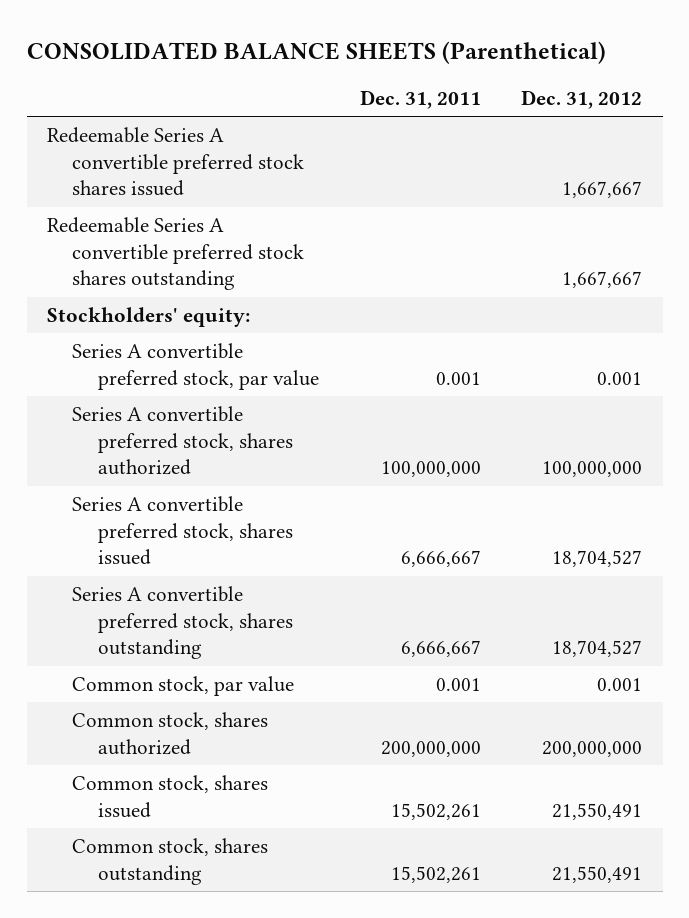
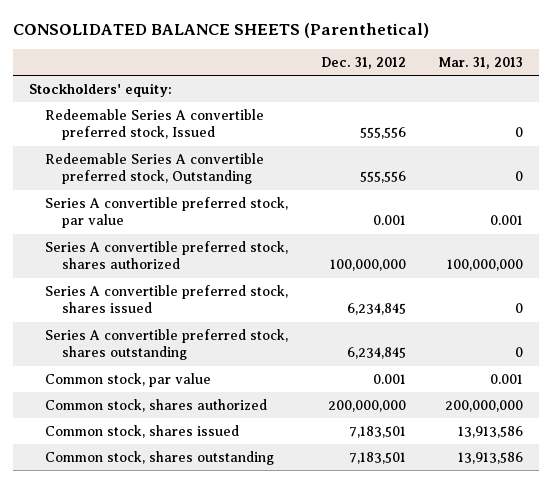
[359,90,481,110] Dec. 31, 2011 -> none
none -> [438,56,524,69] Mar. 31, 2013
[46,126,305,197] Redeemable Series A convertible preferred stock shares issued -> none
[46,216,305,291] Redeemable Series A convertible preferred stock shares outstanding -> none
none -> [45,109,265,141] Redeemable Series A convertible preferred stock, Issued
none -> [45,153,265,185] Redeemable Series A convertible preferred stock, Outstanding
[552,550,643,568] 18,704,527 -> [346,303,406,316] 6,234,845
[552,640,643,658] 18,704,527 -> [346,347,406,360] 6,234,845
[552,802,643,820] 21,550,491 -> [348,426,406,439] 7,183,501
[552,865,643,883] 21,550,491 -> [348,452,406,465] 7,183,501

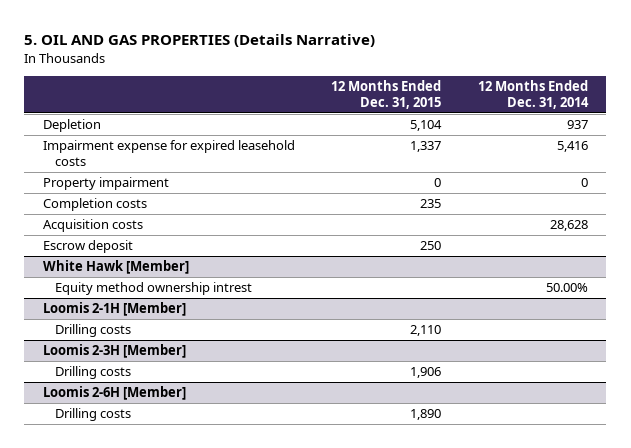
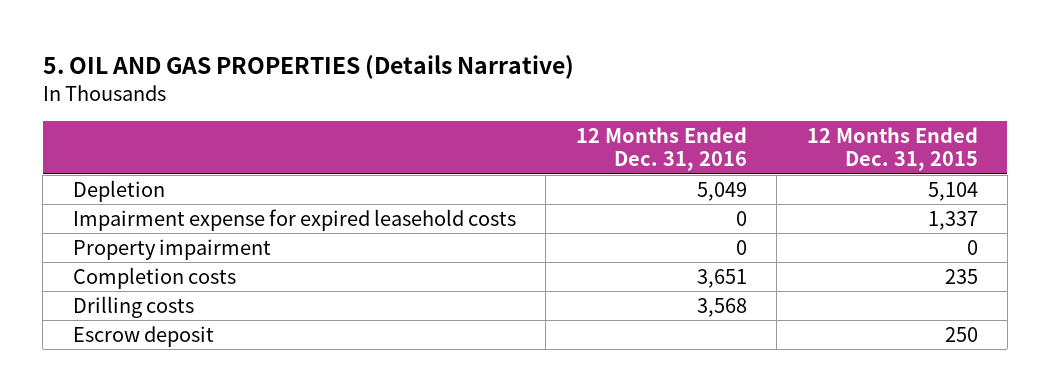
[478,79,590,110] 12 Months Ended Dec. 31, 2014 -> none
none -> [575,126,747,172] 12 Months Ended Dec. 31, 2016
[42,219,143,233] Acquisition costs -> none
none -> [72,296,194,319] Drilling costs
[42,260,189,275] White Hawk [Member] -> none
[54,282,252,296] Equity method ownership intrest -> none
[42,302,186,317] Loomis 2-1H [Member] -> none
[54,324,131,338] Drilling costs -> none
[42,344,186,359] Loomis 2-3H [Member] -> none
[54,366,131,380] Drilling costs -> none
[42,386,186,401] Loomis 2-6H [Member] -> none
[54,408,131,422] Drilling costs -> none

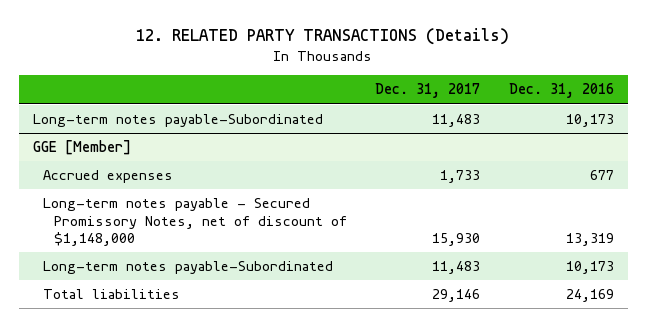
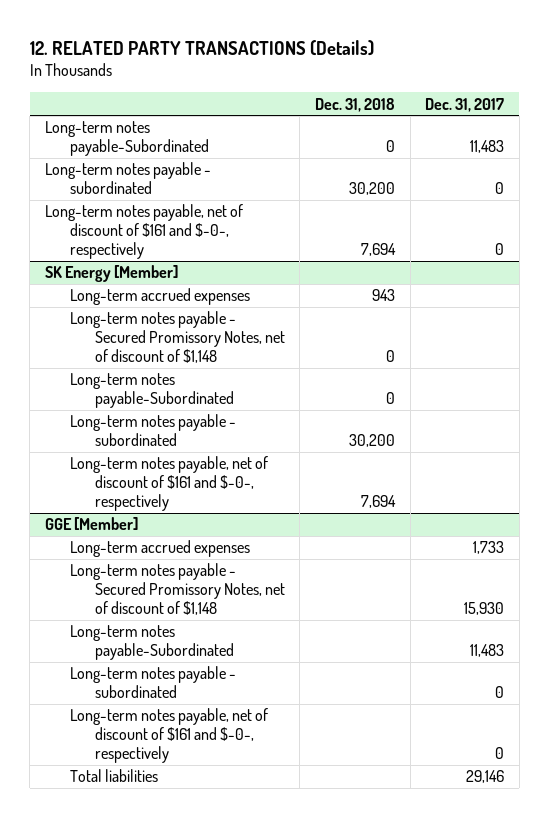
[508,83,614,99] Dec. 31, 2016 -> none
none -> [315,97,396,112] Dec. 31, 2018
none -> [45,162,212,195] Long-term notes payable - subordinated
none -> [45,204,244,260] Long-term notes payable, net of discount of $161 and $-0-, respectively
none -> [45,265,179,283] SK Energy [Member]
none -> [69,288,250,306] Long-term accrued expenses
none -> [69,311,285,364] Long-term notes payable - Secured Promissory Notes, net of discount of $1,148
none -> [69,373,234,409] Long-term notes payable-Subordinated
none -> [69,414,236,447] Long-term notes payable - subordinated
none -> [69,456,268,512] Long-term notes payable, net of discount of $161 and $-0-, respectively
[43,170,174,184] Accrued expenses -> [69,540,250,558] Long-term accrued expenses
[43,198,347,247] Long-term notes payable - Secured Promissory Notes, net of discount of $1,148,000 -> [69,563,285,616] Long-term notes payable - Secured Promissory Notes, net of discount of $1,148
none -> [69,666,236,699] Long-term notes payable - subordinated
none -> [69,708,268,764] Long-term notes payable, net of discount of $161 and $-0-, respectively

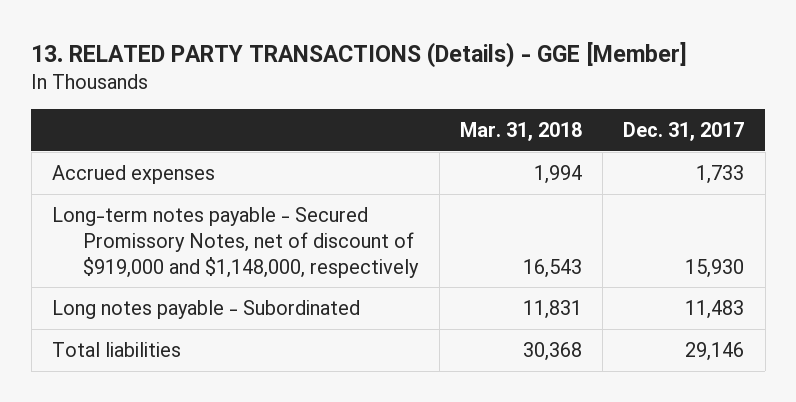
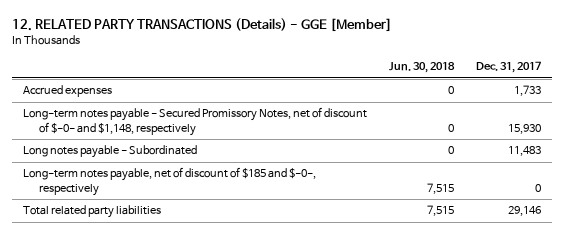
[31,42,688,69] 13. RELATED PARTY TRANSACTIONS (Details) - GGE [Member] -> [11,17,392,32] 12. RELATED PARTY TRANSACTIONS (Details) - GGE [Member]
[459,122,582,142] Mar. 31, 2018 -> none
none -> [388,62,455,74] Jun. 30, 2018
[51,206,420,278] Long-term notes payable - Secured Promissory Notes, net of discount of $919,000 and $1,148,000, respectively -> [22,107,367,136] Long-term notes payable - Secured Promissory Notes, net of discount of $-0- and $1,148, respectively
none -> [22,167,316,196] Long-term notes payable, net of discount of $185 and $-0-, respectively
[51,341,181,357] Total liabilities -> [22,205,161,219] Total related party liabilities

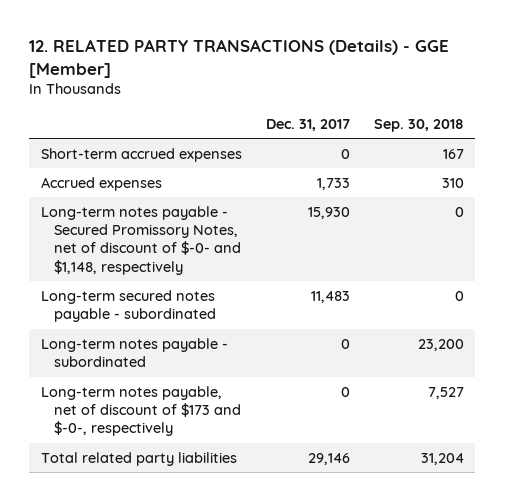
[388,62,455,74] Jun. 30, 2018 -> none
none -> [373,118,464,132] Sep. 30, 2018
none -> [41,147,243,162] Short-term accrued expenses
[22,145,197,159] Long notes payable - Subordinated -> [41,289,217,323] Long-term secured notes payable - subordinated
none -> [41,337,229,368] Long-term notes payable - subordinated
[22,167,316,196] Long-term notes payable, net of discount of $185 and $-0-, respectively -> [41,385,242,437] Long-term notes payable, net of discount of $173 and $-0-, respectively

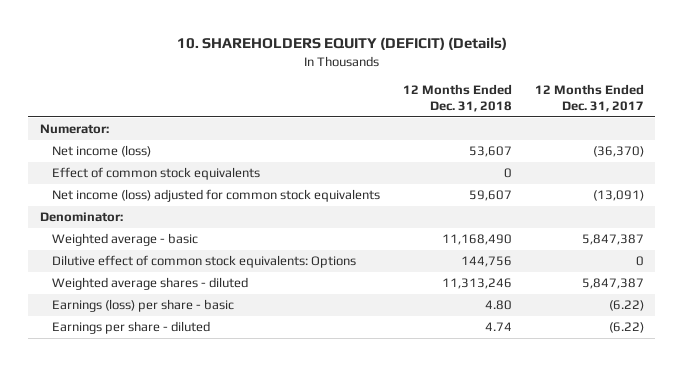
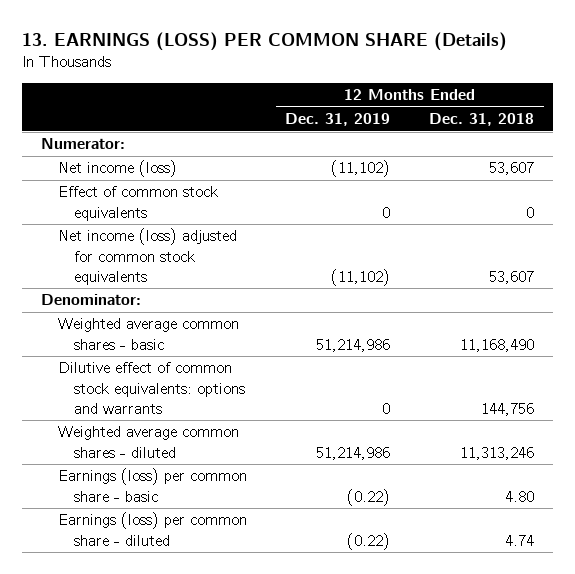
[176,37,507,51] 10. SHAREHOLDERS EQUITY (DEFICIT) (Details) -> [21,32,507,52] 13. EARNINGS (LOSS) PER COMMON SHARE (Details)
[534,84,644,112] 12 Months Ended Dec. 31, 2017 -> none
none -> [285,113,391,127] Dec. 31, 2019
[468,190,512,202] 59,607 -> [488,270,534,284] 53,607
[52,233,199,247] Weighted average - basic -> [57,318,239,350] Weighted average common shares - basic
[52,255,357,269] Dilutive effect of common stock equivalents: Options -> [57,362,246,414] Dilutive effect of common stock equivalents: options and warrants
[52,277,249,291] Weighted average shares - diluted -> [57,426,239,458] Weighted average common shares - diluted
[52,299,235,313] Earnings (loss) per share - basic -> [57,468,247,502] Earnings (loss) per common share - basic
[52,321,211,335] Earnings per share - diluted -> [57,512,247,546] Earnings (loss) per common share - diluted

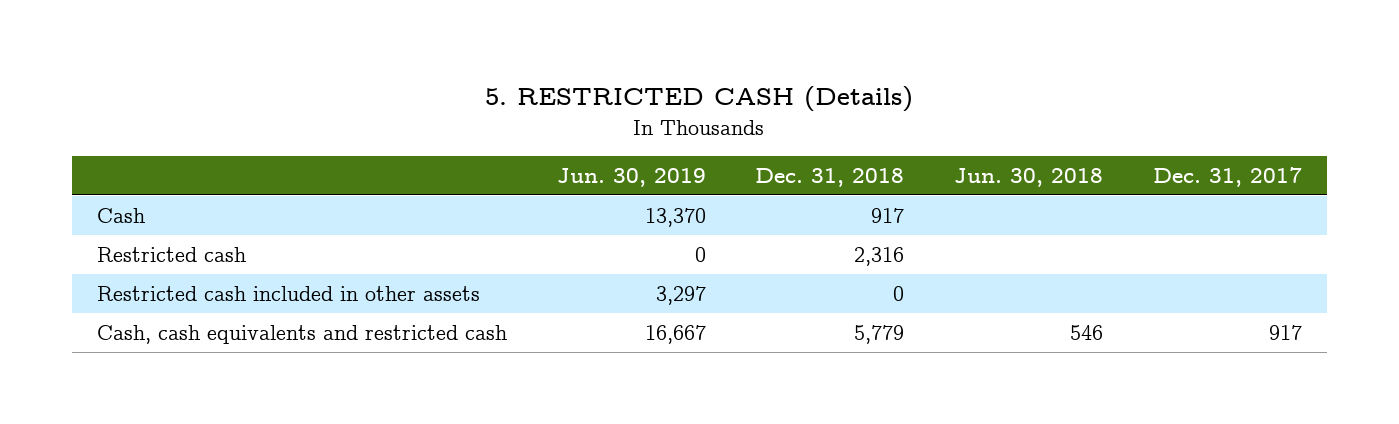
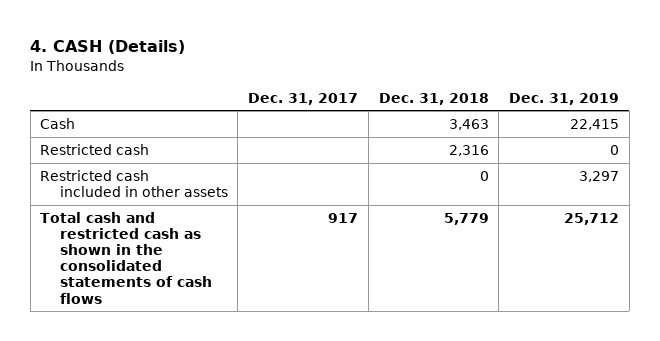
[485,86,914,113] 5. RESTRICTED CASH (Details) -> [30,39,186,54] 4. CASH (Details)
[556,167,706,187] Jun. 30, 2019 -> none
[954,167,1104,187] Jun. 30, 2018 -> none
none -> [509,92,620,105] Dec. 31, 2019
[871,207,905,223] 917 -> [448,118,489,130] 3,463
[96,324,507,344] Cash, cash equivalents and restricted cash -> [40,211,212,304] Total cash and restricted cash as shown in the consolidated statements of cash flows

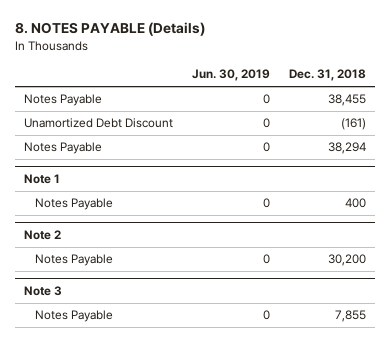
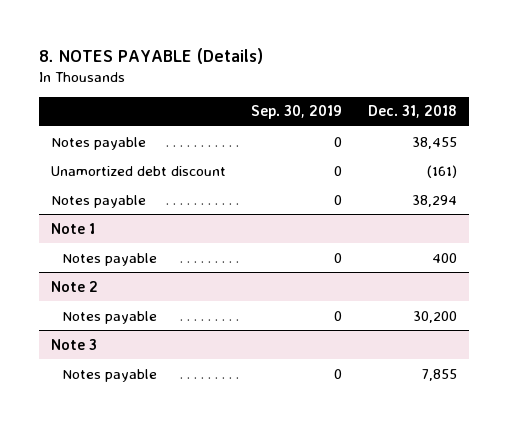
[191,69,270,82] Jun. 30, 2019 -> none
none -> [251,105,343,120] Sep. 30, 2019
[23,94,102,107] Notes Payable -> [51,136,147,150] Notes payable
[23,118,173,129] Unamortized Debt Discount -> [51,165,227,176] Unamortized debt discount
[23,142,102,155] Notes Payable -> [51,194,147,208] Notes payable
[34,198,113,211] Notes Payable -> [62,252,158,266] Notes payable
[34,254,113,267] Notes Payable -> [62,310,158,324] Notes payable
[34,310,113,323] Notes Payable -> [62,368,158,382] Notes payable

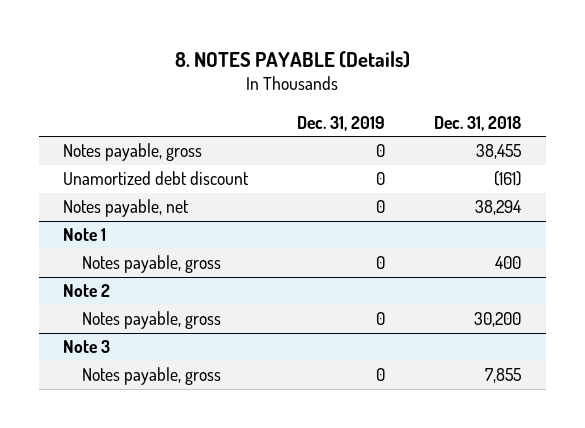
[251,105,343,120] Sep. 30, 2019 -> none
none -> [297,115,386,131] Dec. 31, 2019
[51,136,147,150] Notes payable -> [63,143,203,162] Notes payable, gross
[51,194,147,208] Notes payable -> [63,199,190,218] Notes payable, net
[62,252,158,266] Notes payable -> [82,255,222,274] Notes payable, gross
[62,310,158,324] Notes payable -> [82,311,222,330] Notes payable, gross
[62,368,158,382] Notes payable -> [82,367,222,386] Notes payable, gross

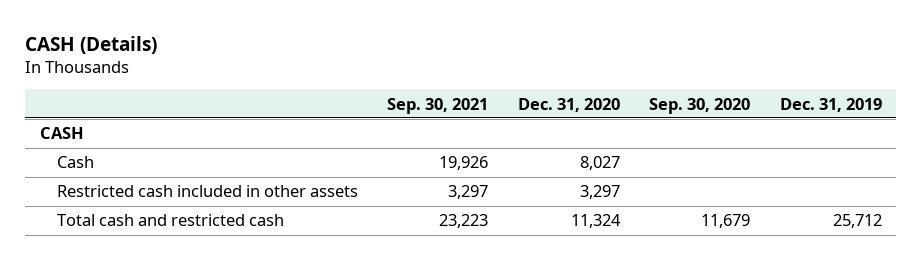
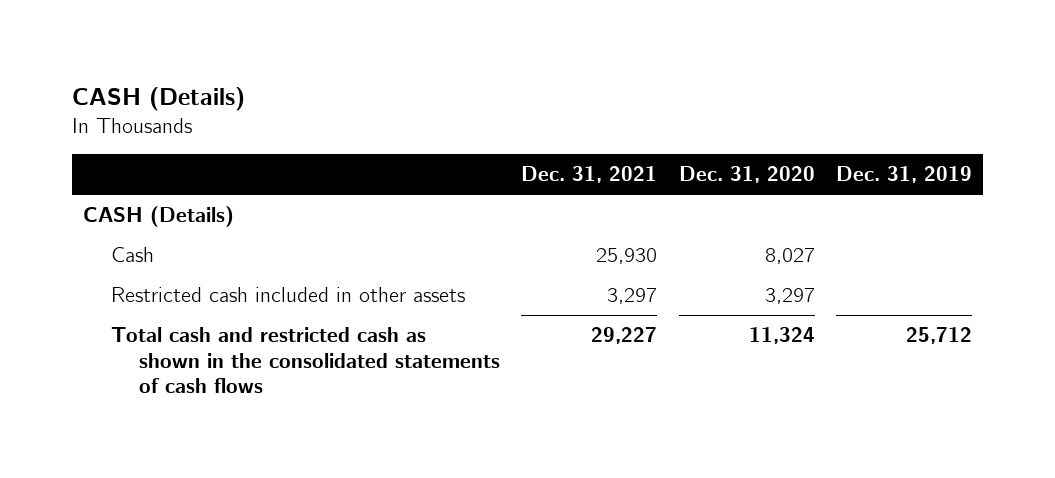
[387,97,489,114] Sep. 30, 2021 -> none
[649,97,751,114] Sep. 30, 2020 -> none
none -> [521,166,658,184] Dec. 31, 2021
[39,127,84,140] CASH -> [83,206,235,228] CASH (Details)
[57,214,285,227] Total cash and restricted cash -> [110,327,500,394] Total cash and restricted cash as shown in the consolidated statements of cash flows

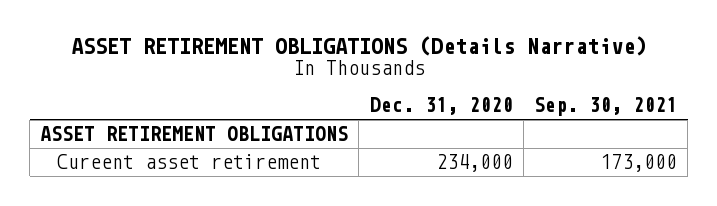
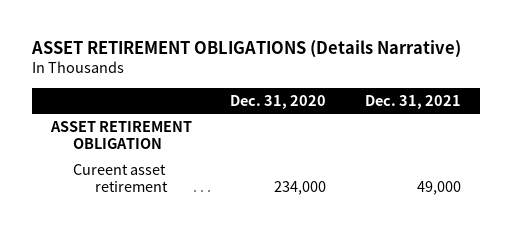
[534,97,678,117] Sep. 30, 2021 -> none
none -> [364,94,461,109] Dec. 31, 2021
[40,126,349,142] ASSET RETIREMENT OBLIGATIONS -> [49,121,192,150] ASSET RETIREMENT OBLIGATION

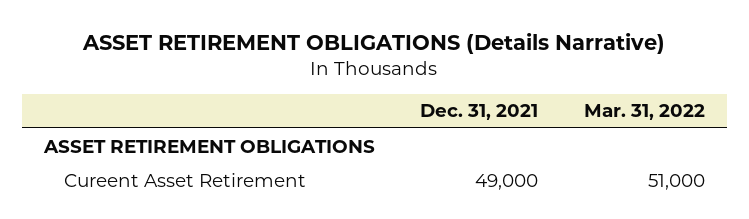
[230,94,327,109] Dec. 31, 2020 -> none
none -> [583,104,705,121] Mar. 31, 2022
[49,121,192,150] ASSET RETIREMENT OBLIGATION -> [43,139,376,153] ASSET RETIREMENT OBLIGATIONS
[72,164,169,193] Cureent asset retirement -> [64,172,307,187] Cureent Asset Retirement

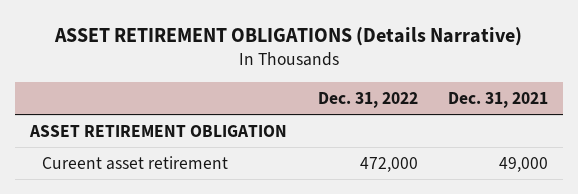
[583,104,705,121] Mar. 31, 2022 -> none
none -> [317,91,418,108] Dec. 31, 2022
[43,139,376,153] ASSET RETIREMENT OBLIGATIONS -> [29,124,288,137] ASSET RETIREMENT OBLIGATION
[64,172,307,187] Cureent Asset Retirement -> [42,155,229,170] Cureent asset retirement

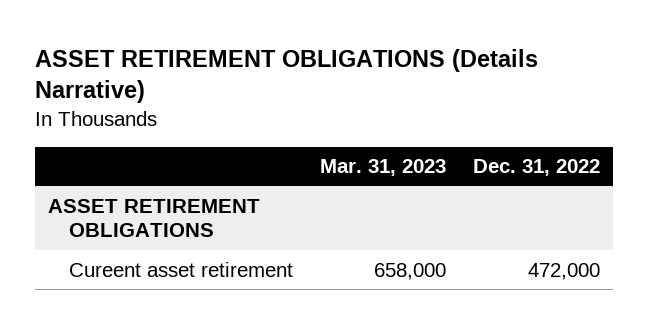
[448,91,549,108] Dec. 31, 2021 -> none
none -> [319,159,446,177] Mar. 31, 2023
[29,124,288,137] ASSET RETIREMENT OBLIGATION -> [48,198,261,238] ASSET RETIREMENT OBLIGATIONS

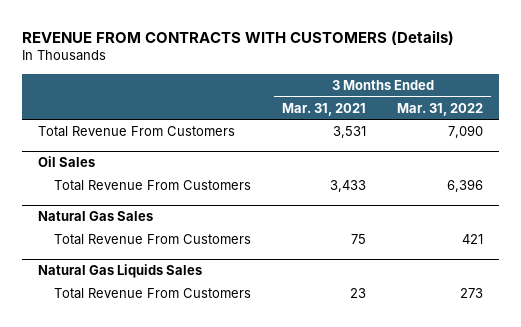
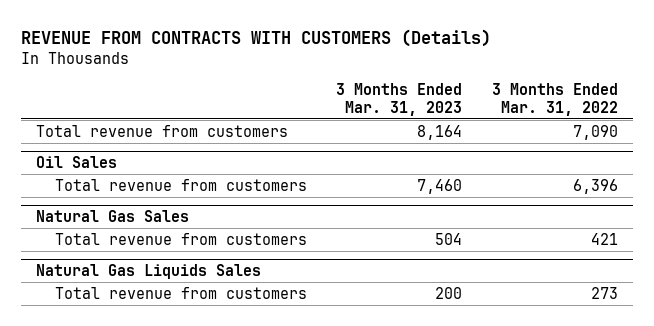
[282,102,367,116] Mar. 31, 2021 -> none
none -> [336,83,463,116] 3 Months Ended Mar. 31, 2023
[37,126,235,138] Total Revenue From Customers -> [35,124,288,137] Total revenue from customers
[54,180,252,192] Total Revenue From Customers -> [55,178,308,191] Total revenue from customers
[54,234,252,246] Total Revenue From Customers -> [55,232,308,245] Total revenue from customers
[54,288,252,300] Total Revenue From Customers -> [55,286,308,299] Total revenue from customers

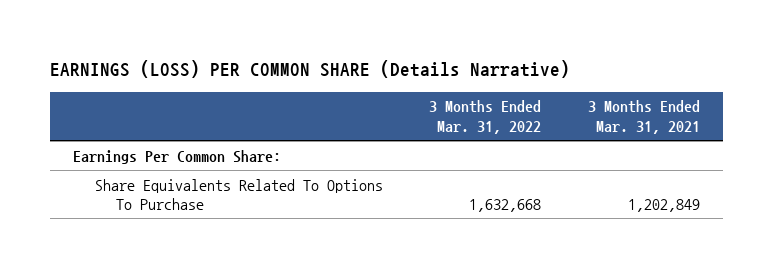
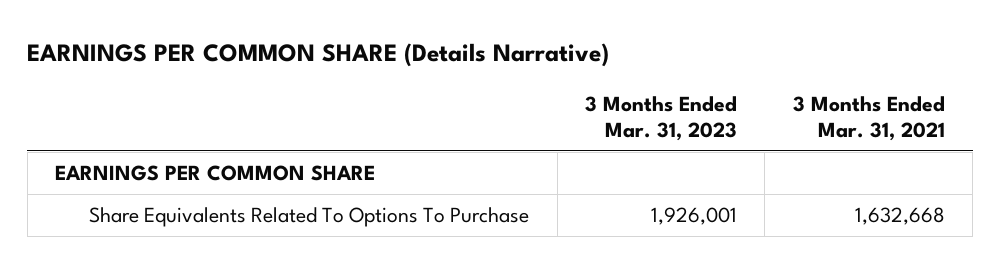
[50,60,571,79] EARNINGS (LOSS) PER COMMON SHARE (Details Narrative) -> [27,42,610,67] EARNINGS PER COMMON SHARE (Details Narrative)
[429,100,542,134] 3 Months Ended Mar. 31, 2022 -> none
none -> [585,95,738,141] 3 Months Ended Mar. 31, 2023
[73,149,282,164] Earnings Per Common Share: -> [55,165,376,182] EARNINGS PER COMMON SHARE
[627,199,700,213] 1,202,849 -> [854,207,945,226] 1,632,668

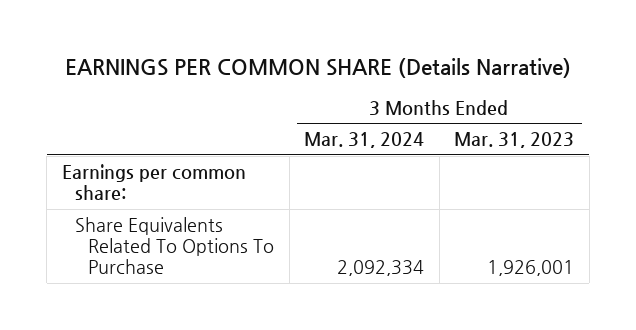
[792,95,945,141] 3 Months Ended Mar. 31, 2021 -> none
none -> [304,132,425,149] Mar. 31, 2024
[55,165,376,182] EARNINGS PER COMMON SHARE -> [61,163,246,201] Earnings per common share:

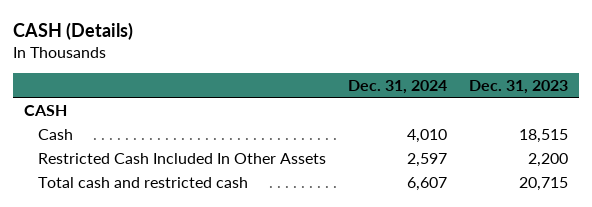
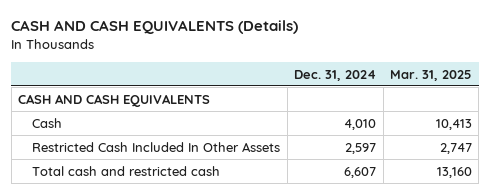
[12,21,133,40] CASH (Details) -> [11,20,299,35] CASH AND CASH EQUIVALENTS (Details)
[468,79,568,94] Dec. 31, 2023 -> none
none -> [390,69,473,81] Mar. 31, 2025
[23,104,67,116] CASH -> [18,93,211,107] CASH AND CASH EQUIVALENTS

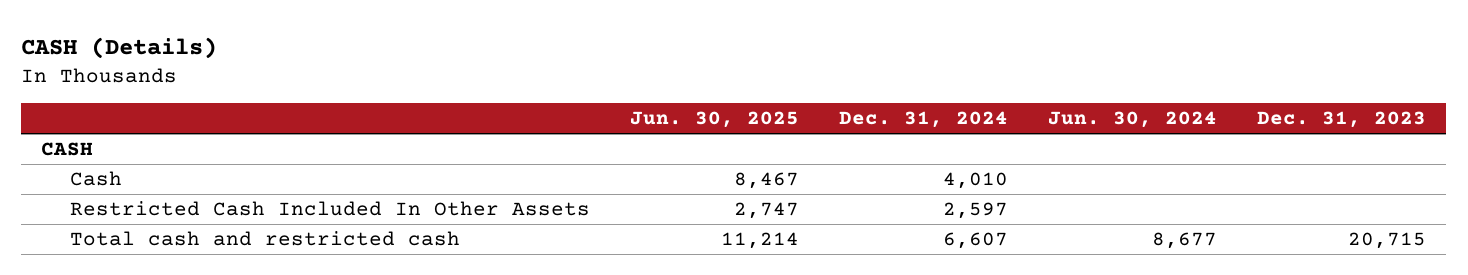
[11,20,299,35] CASH AND CASH EQUIVALENTS (Details) -> [21,36,218,59] CASH (Details)
[390,69,473,81] Mar. 31, 2025 -> none
none -> [630,111,800,129] Jun. 30, 2025
none -> [1048,111,1218,129] Jun. 30, 2024
none -> [1257,111,1427,129] Dec. 31, 2023
[18,93,211,107] CASH AND CASH EQUIVALENTS -> [41,142,94,157] CASH

